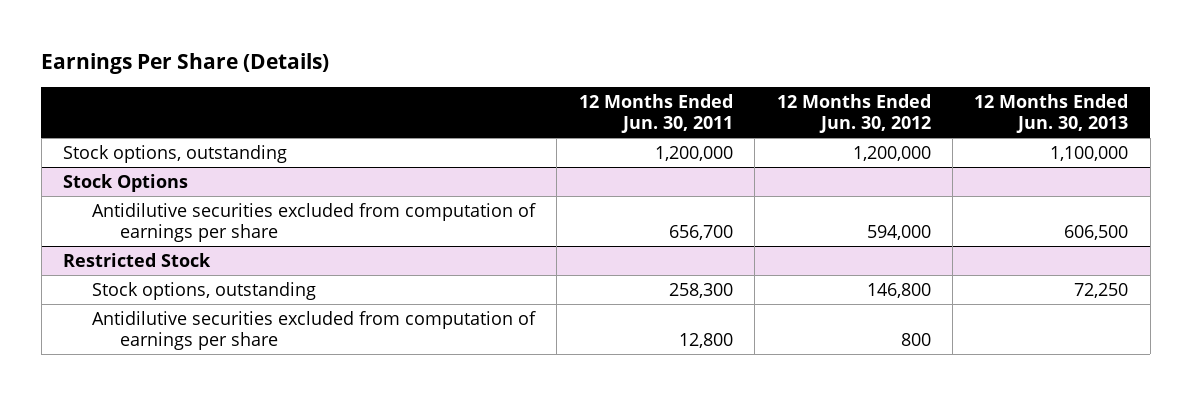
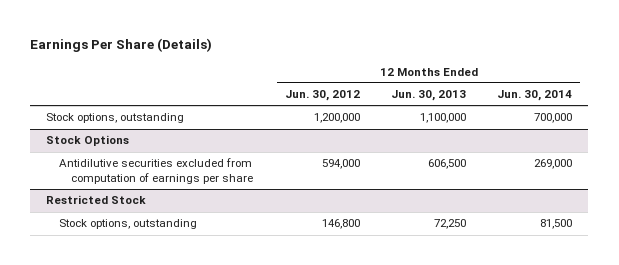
[578,94,733,133] 12 Months Ended Jun. 30, 2011 -> none
none -> [497,90,573,102] Jun. 30, 2014
[91,310,536,350] Antidilutive securities excluded from computation of earnings per share -> none

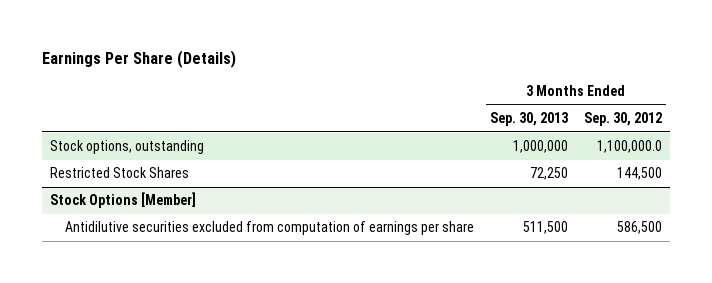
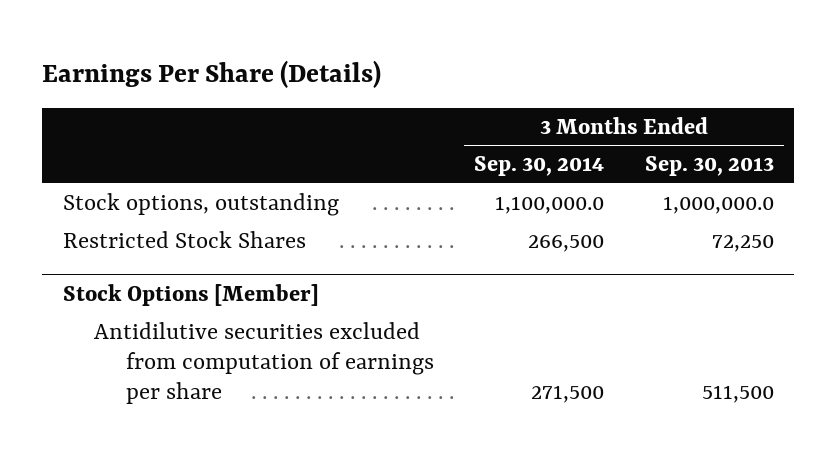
[583,112,662,127] Sep. 30, 2012 -> none
none -> [474,156,605,177] Sep. 30, 2014
[512,140,568,154] 1,000,000 -> [662,196,774,215] 1,000,000.0

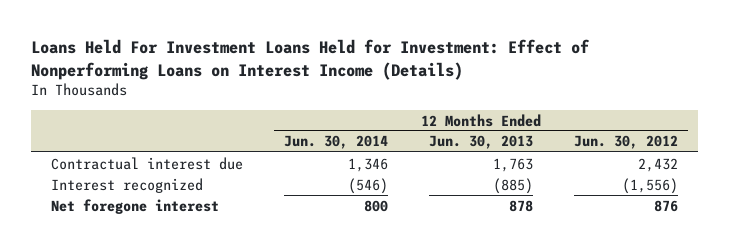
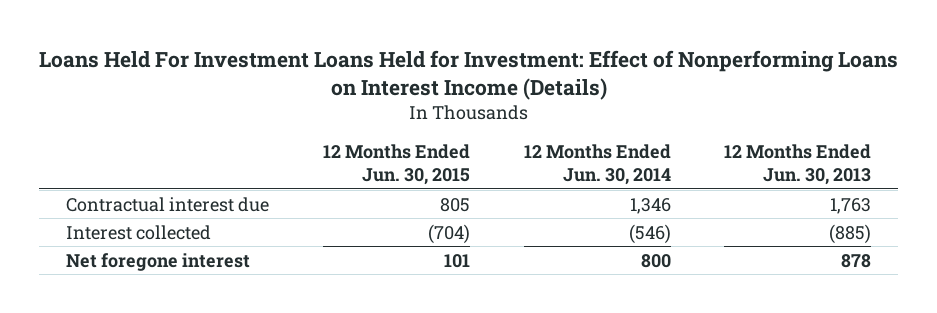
[573,135,678,150] Jun. 30, 2012 -> none
none -> [322,144,470,186] 12 Months Ended Jun. 30, 2015
[51,177,204,193] Interest recognized -> [65,224,211,240] Interest collected

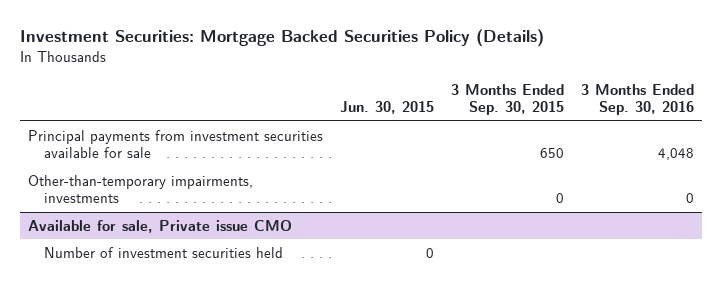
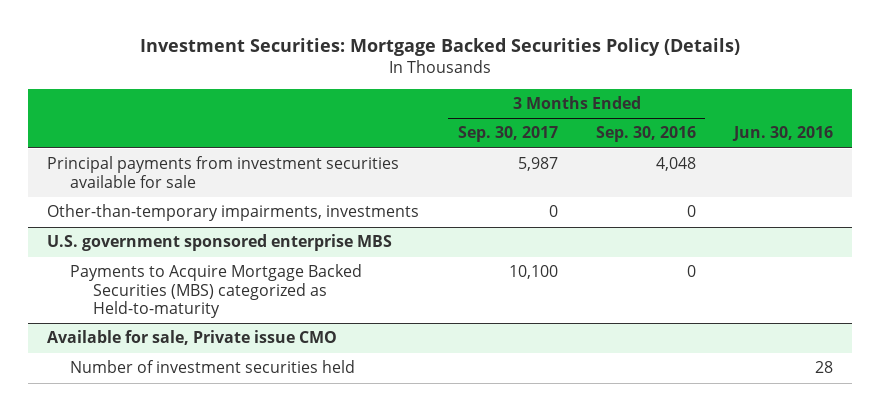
[340,100,435,114] Jun. 30, 2015 -> none
[450,83,564,115] 3 Months Ended Sep. 30, 2015 -> none
none -> [457,126,558,143] Sep. 30, 2017
none -> [732,126,834,142] Jun. 30, 2016
none -> [47,234,393,252] U.S. government sponsored enterprise MBS
none -> [70,264,363,319] Payments to Acquire Mortgage Backed Securities (MBS) categorized as Held-to-maturity

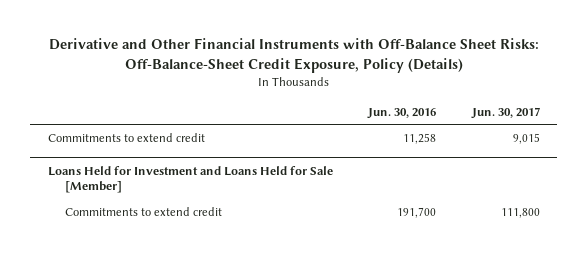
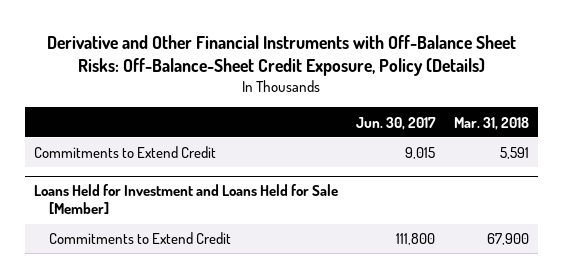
[367,107,437,119] Jun. 30, 2016 -> none
none -> [453,116,529,130] Mar. 31, 2018
[47,132,205,142] Commitments to extend credit -> [34,146,217,159] Commitments to Extend Credit
[64,206,222,216] Commitments to extend credit -> [49,232,232,245] Commitments to Extend Credit

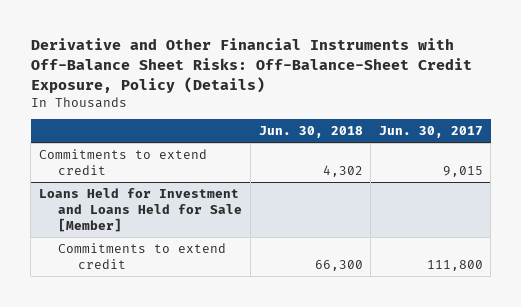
[453,116,529,130] Mar. 31, 2018 -> none
none -> [258,126,363,139] Jun. 30, 2018
[34,146,217,159] Commitments to Extend Credit -> [38,148,207,175] Commitments to extend credit
[49,232,232,245] Commitments to Extend Credit -> [58,242,227,269] Commitments to extend credit

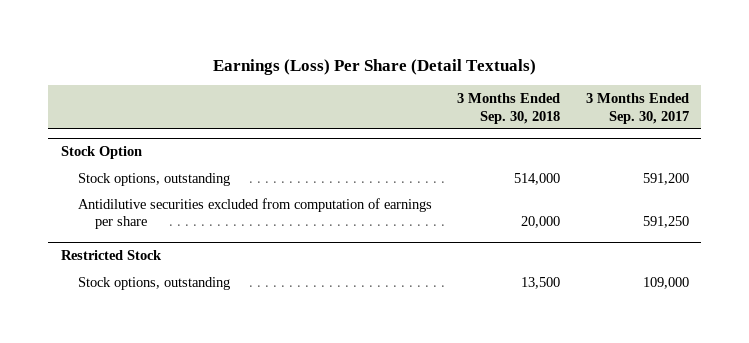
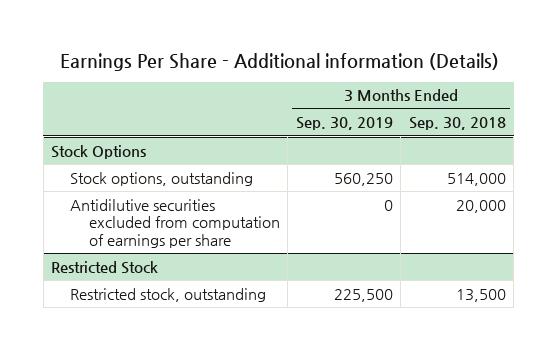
[212,58,536,75] Earnings (Loss) Per Share (Detail Textuals) -> [59,52,499,71] Earnings Per Share - Additional information (Details)
[585,93,689,124] 3 Months Ended Sep. 30, 2017 -> none
none -> [295,117,393,131] Sep. 30, 2019
[60,146,142,160] Stock Option -> [51,144,147,159] Stock Options
[77,276,230,290] Stock options, outstanding -> [69,287,266,302] Restricted stock, outstanding

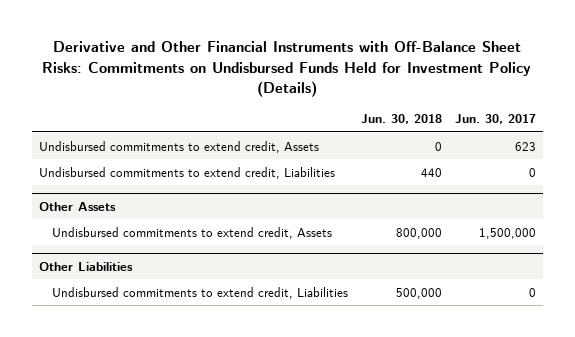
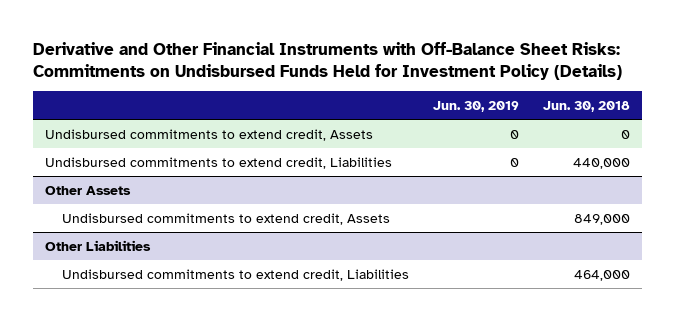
[455,114,537,125] Jun. 30, 2017 -> none
none -> [432,101,519,113] Jun. 30, 2019
[421,167,443,177] 440 -> [572,157,630,169] 440,000
[396,227,443,239] 800,000 -> [573,213,630,225] 849,000
[396,287,443,299] 500,000 -> [573,269,630,281] 464,000

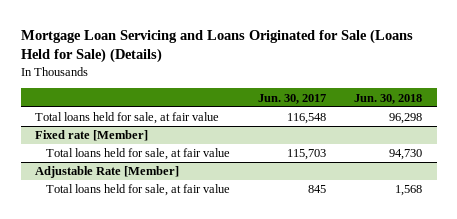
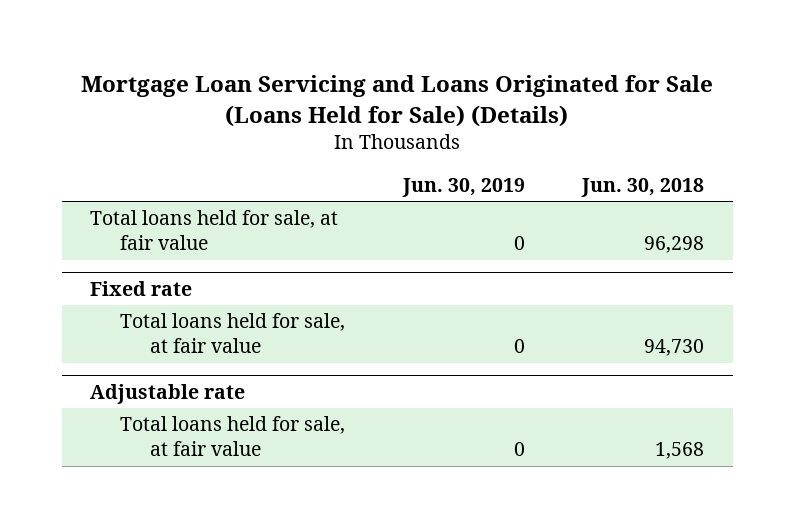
[258,93,327,104] Jun. 30, 2017 -> none
none -> [401,177,525,197] Jun. 30, 2019
[34,130,148,142] Fixed rate [Member] -> [90,280,193,296] Fixed rate
[34,166,179,179] Adjustable Rate [Member] -> [90,383,246,404] Adjustable rate

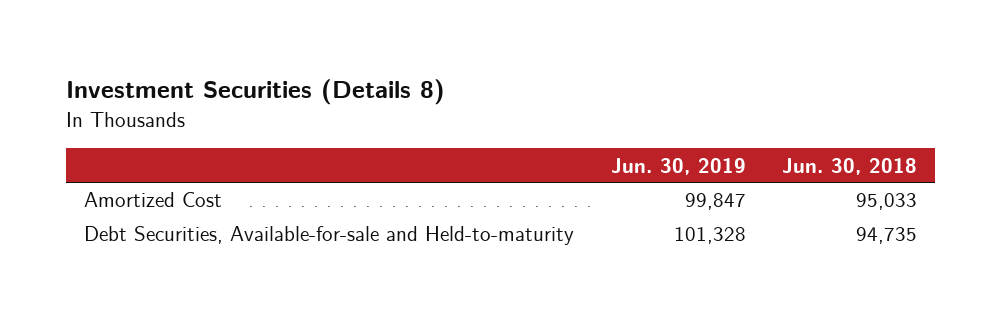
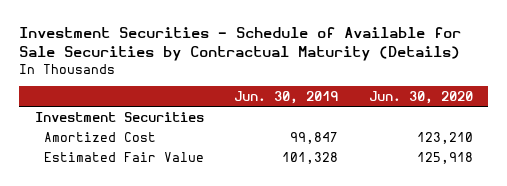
[65,79,445,106] Investment Securities (Details 8) -> [19,27,462,62] Investment Securities - Schedule of Available for Sale Securities by Contractual Maturity (Details)
[782,157,918,175] Jun. 30, 2018 -> none
none -> [368,90,473,104] Jun. 30, 2020
none -> [34,111,204,122] Investment Securities
[83,226,574,246] Debt Securities, Available-for-sale and Held-to-maturity -> [43,151,204,162] Estimated Fair Value

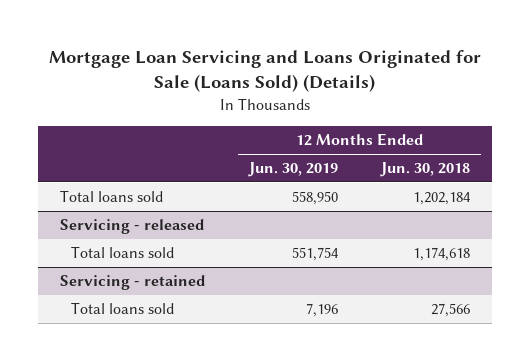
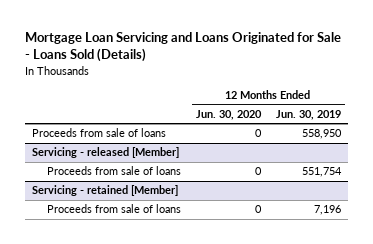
[49,50,482,93] Mortgage Loan Servicing and Loans Originated for Sale (Loans Sold) (Details) -> [24,32,341,63] Mortgage Loan Servicing and Loans Originated for Sale - Loans Sold (Details)
[380,162,471,178] Jun. 30, 2018 -> none
none -> [195,109,262,120] Jun. 30, 2020
[59,190,163,203] Total loans sold -> [32,128,167,138] Proceeds from sale of loans
[59,219,204,235] Servicing - released -> [32,147,180,159] Servicing - released [Member]
[71,246,175,259] Total loans sold -> [46,166,181,176] Proceeds from sale of loans
[59,275,205,291] Servicing - retained -> [32,185,179,197] Servicing - retained [Member]
[71,302,175,315] Total loans sold -> [46,204,181,214] Proceeds from sale of loans

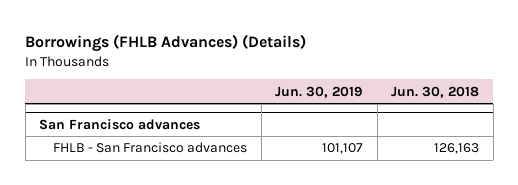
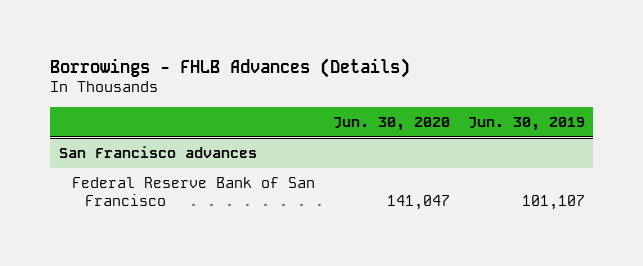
[25,33,307,52] Borrowings (FHLB Advances) (Details) -> [49,57,410,78] Borrowings - FHLB Advances (Details)
[391,85,480,98] Jun. 30, 2018 -> none
none -> [332,116,450,131] Jun. 30, 2020
[53,142,248,154] FHLB - San Francisco advances -> [71,176,315,207] Federal Reserve Bank of San Francisco

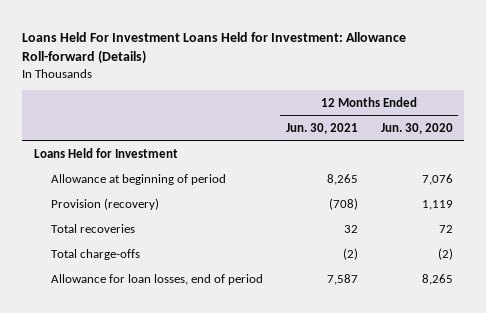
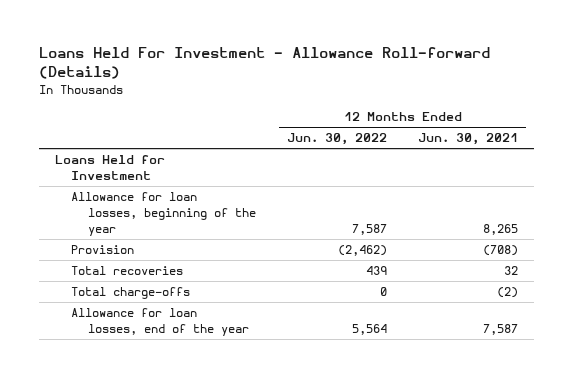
[22,31,407,64] Loans Held For Investment Loans Held for Investment: Allowance Roll-forward (Details) -> [39,47,491,80] Loans Held For Investment - Allowance Roll-forward (Details)
[380,122,453,134] Jun. 30, 2020 -> none
none -> [286,133,387,146] Jun. 30, 2022
[51,173,227,185] Allowance at beginning of period -> [71,192,256,236] Allowance for loan losses, beginning of the year
[51,197,160,210] Provision (recovery) -> [71,245,135,255] Provision
[51,273,264,285] Allowance for loan losses, end of period -> [71,308,249,336] Allowance for loan losses, end of the year

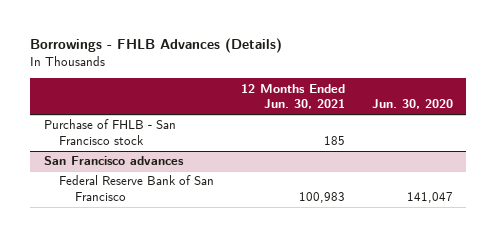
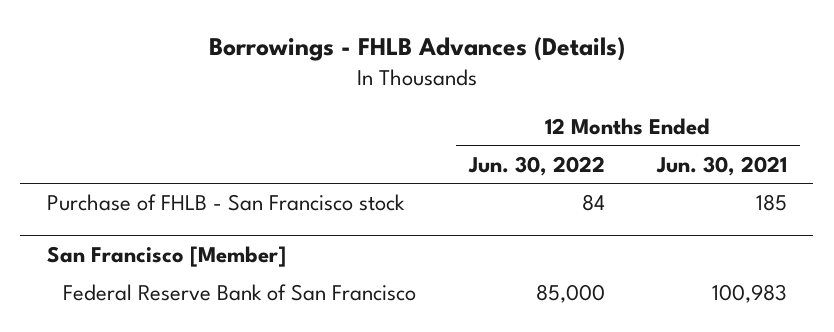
[372,99,454,110] Jun. 30, 2020 -> none
none -> [467,155,605,176] Jun. 30, 2022
[43,156,184,166] San Francisco advances -> [46,246,286,268] San Francisco [Member]

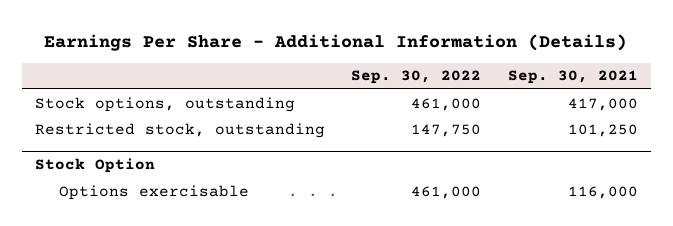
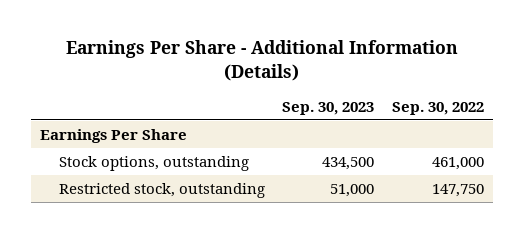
[507,70,638,85] Sep. 30, 2021 -> none
none -> [282,101,375,115] Sep. 30, 2023
none -> [39,128,187,143] Earnings Per Share
[35,158,156,174] Stock Option -> none
[59,184,250,200] Options exercisable -> none

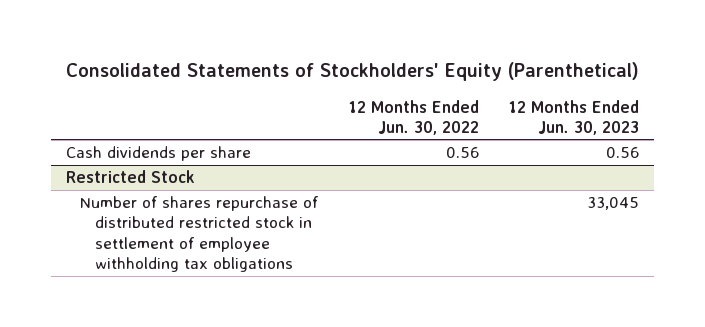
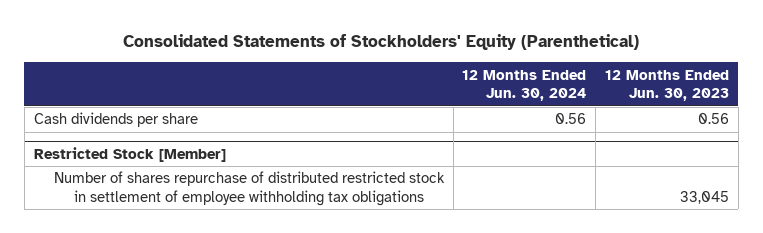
[348,99,479,135] 12 Months Ended Jun. 30, 2022 -> none
none -> [462,69,587,102] 12 Months Ended Jun. 30, 2024
[66,170,196,184] Restricted Stock -> [33,146,226,162] Restricted Stock [Member]

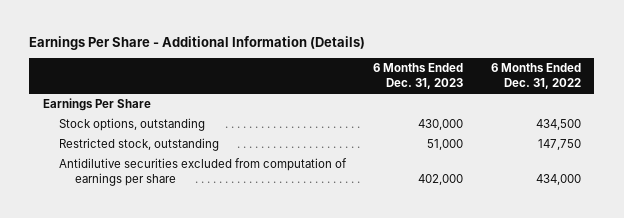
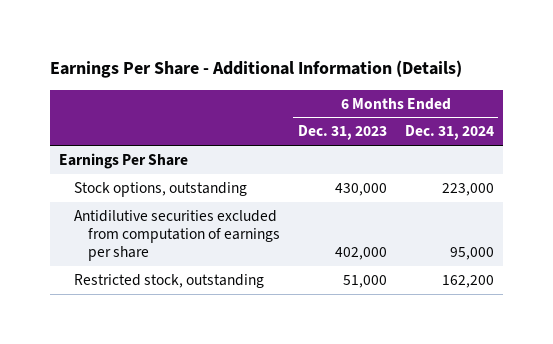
[490,63,581,90] 6 Months Ended Dec. 31, 2022 -> none
none -> [404,125,494,141] Dec. 31, 2024
[59,138,220,152] Restricted stock, outstanding -> [73,274,264,289] Restricted stock, outstanding

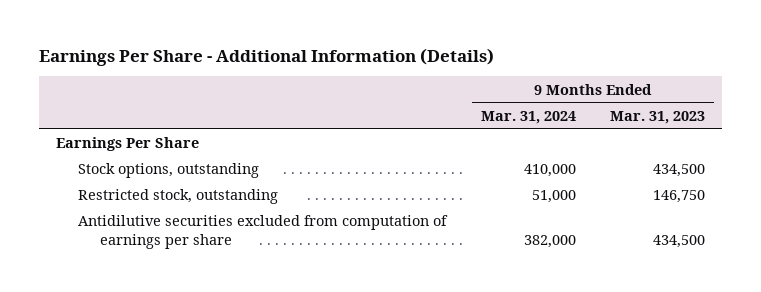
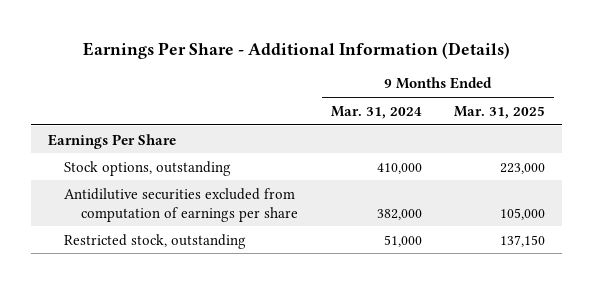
[610,110,706,124] Mar. 31, 2023 -> none
none -> [454,105,546,119] Mar. 31, 2025
[78,189,279,205] Restricted stock, outstanding -> [64,233,247,249] Restricted stock, outstanding

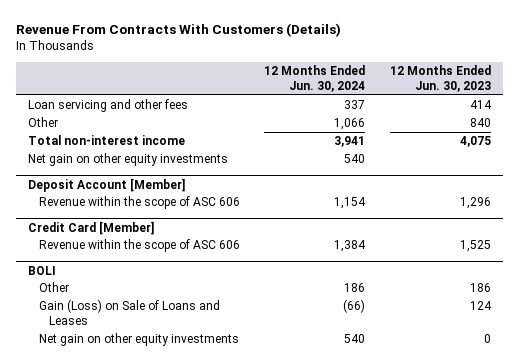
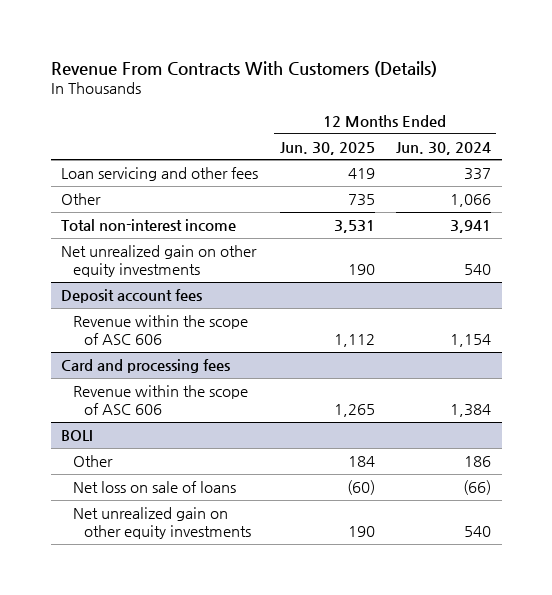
[389,65,491,92] 12 Months Ended Jun. 30, 2023 -> none
none -> [279,141,375,155] Jun. 30, 2025
[27,153,228,167] Net gain on other equity investments -> [61,244,258,277] Net unrealized gain on other equity investments
[27,177,185,192] Deposit Account [Member] -> [61,288,203,303] Deposit account fees
[27,220,154,235] Credit Card [Member] -> none
none -> [61,358,231,373] Card and processing fees
[38,299,220,325] Gain (Loss) on Sale of Loans and Leases -> [72,480,236,493] Net loss on sale of loans
[38,333,239,347] Net gain on other equity investments -> [72,506,252,539] Net unrealized gain on other equity investments

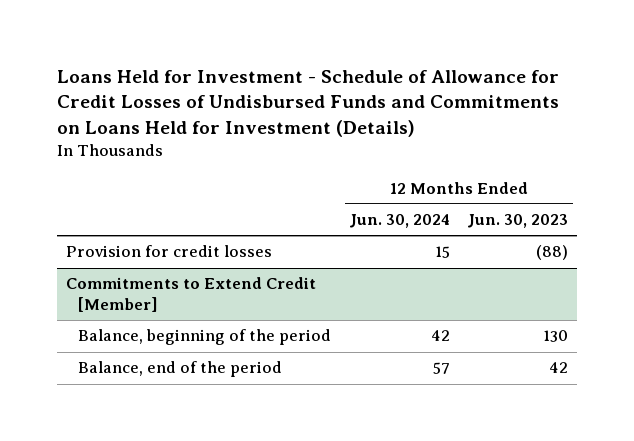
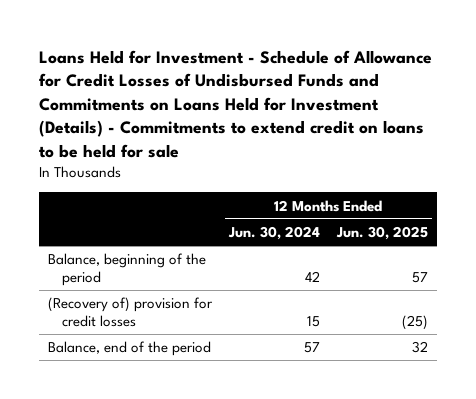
[57,69,560,137] Loans Held for Investment - Schedule of Allowance for Credit Losses of Undisbursed Funds and Commitments on Loans Held for Investment (Details) -> [39,49,433,158] Loans Held for Investment - Schedule of Allowance for Credit Losses of Undisbursed Funds and Commitments on Loans Held for Investment (Details) - Commitments to extend credit on loans to be held for sale
[467,214,569,229] Jun. 30, 2023 -> none
none -> [336,226,429,241] Jun. 30, 2025
[65,245,272,258] Provision for credit losses -> none
[65,277,316,312] Commitments to Extend Credit [Member] -> none
none -> [47,297,213,328] (Recovery of) provision for credit losses

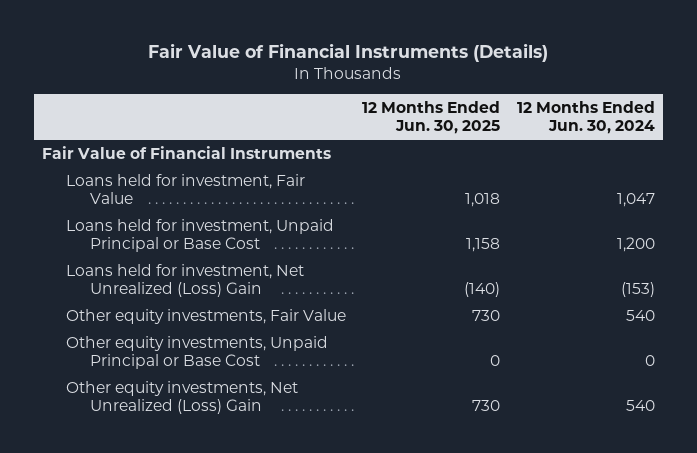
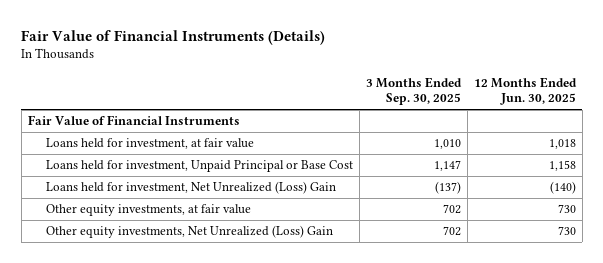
[516,100,655,135] 12 Months Ended Jun. 30, 2024 -> none
none -> [365,76,462,105] 3 Months Ended Sep. 30, 2025
[66,173,306,205] Loans held for investment, Fair Value -> [45,138,254,150] Loans held for investment, at fair value
[66,335,329,370] Other equity investments, Unpaid Principal or Base Cost -> none
[66,308,347,324] Other equity investments, Fair Value -> [45,204,251,217] Other equity investments, at fair value

